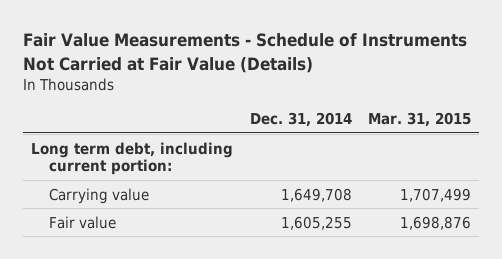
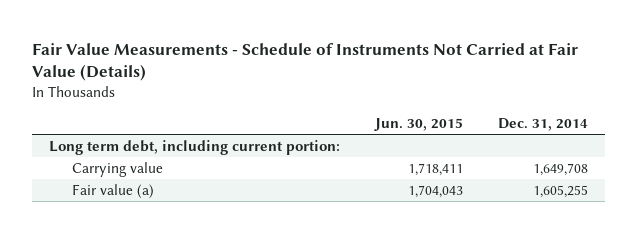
[367,112,471,128] Mar. 31, 2015 -> none
none -> [373,118,463,132] Jun. 30, 2015
[48,215,116,229] Fair value -> [72,183,155,199] Fair value (a)

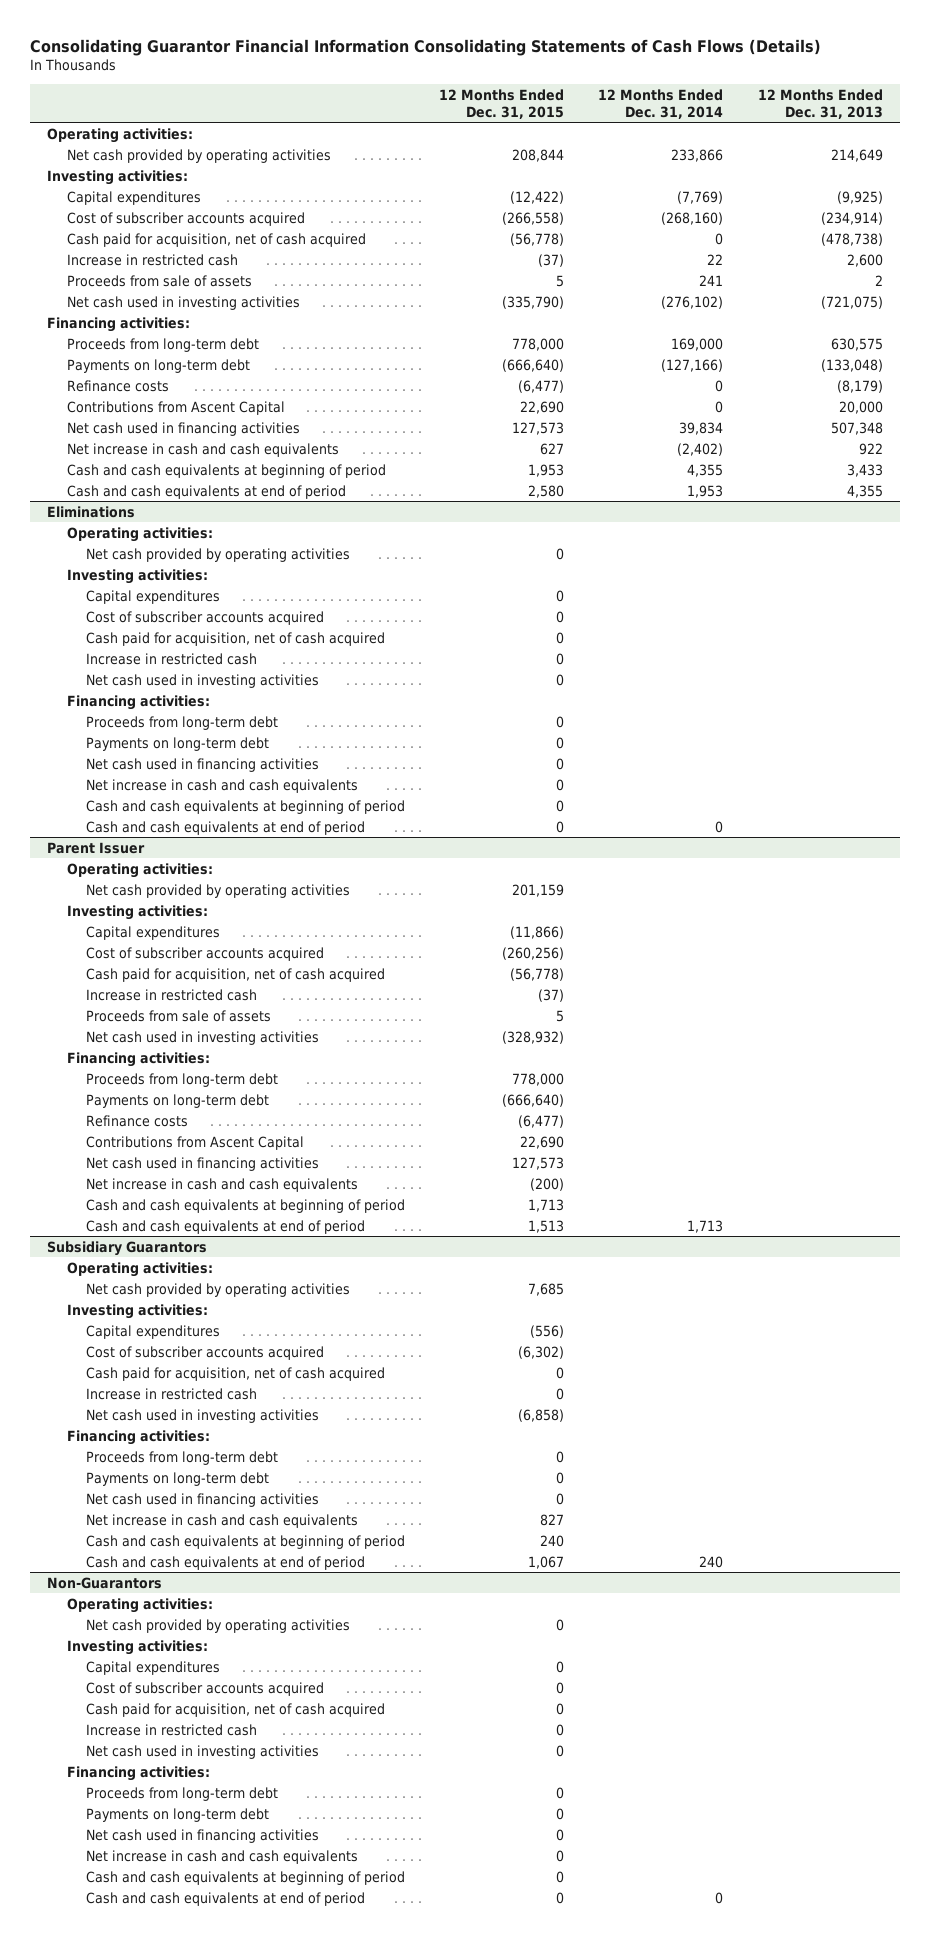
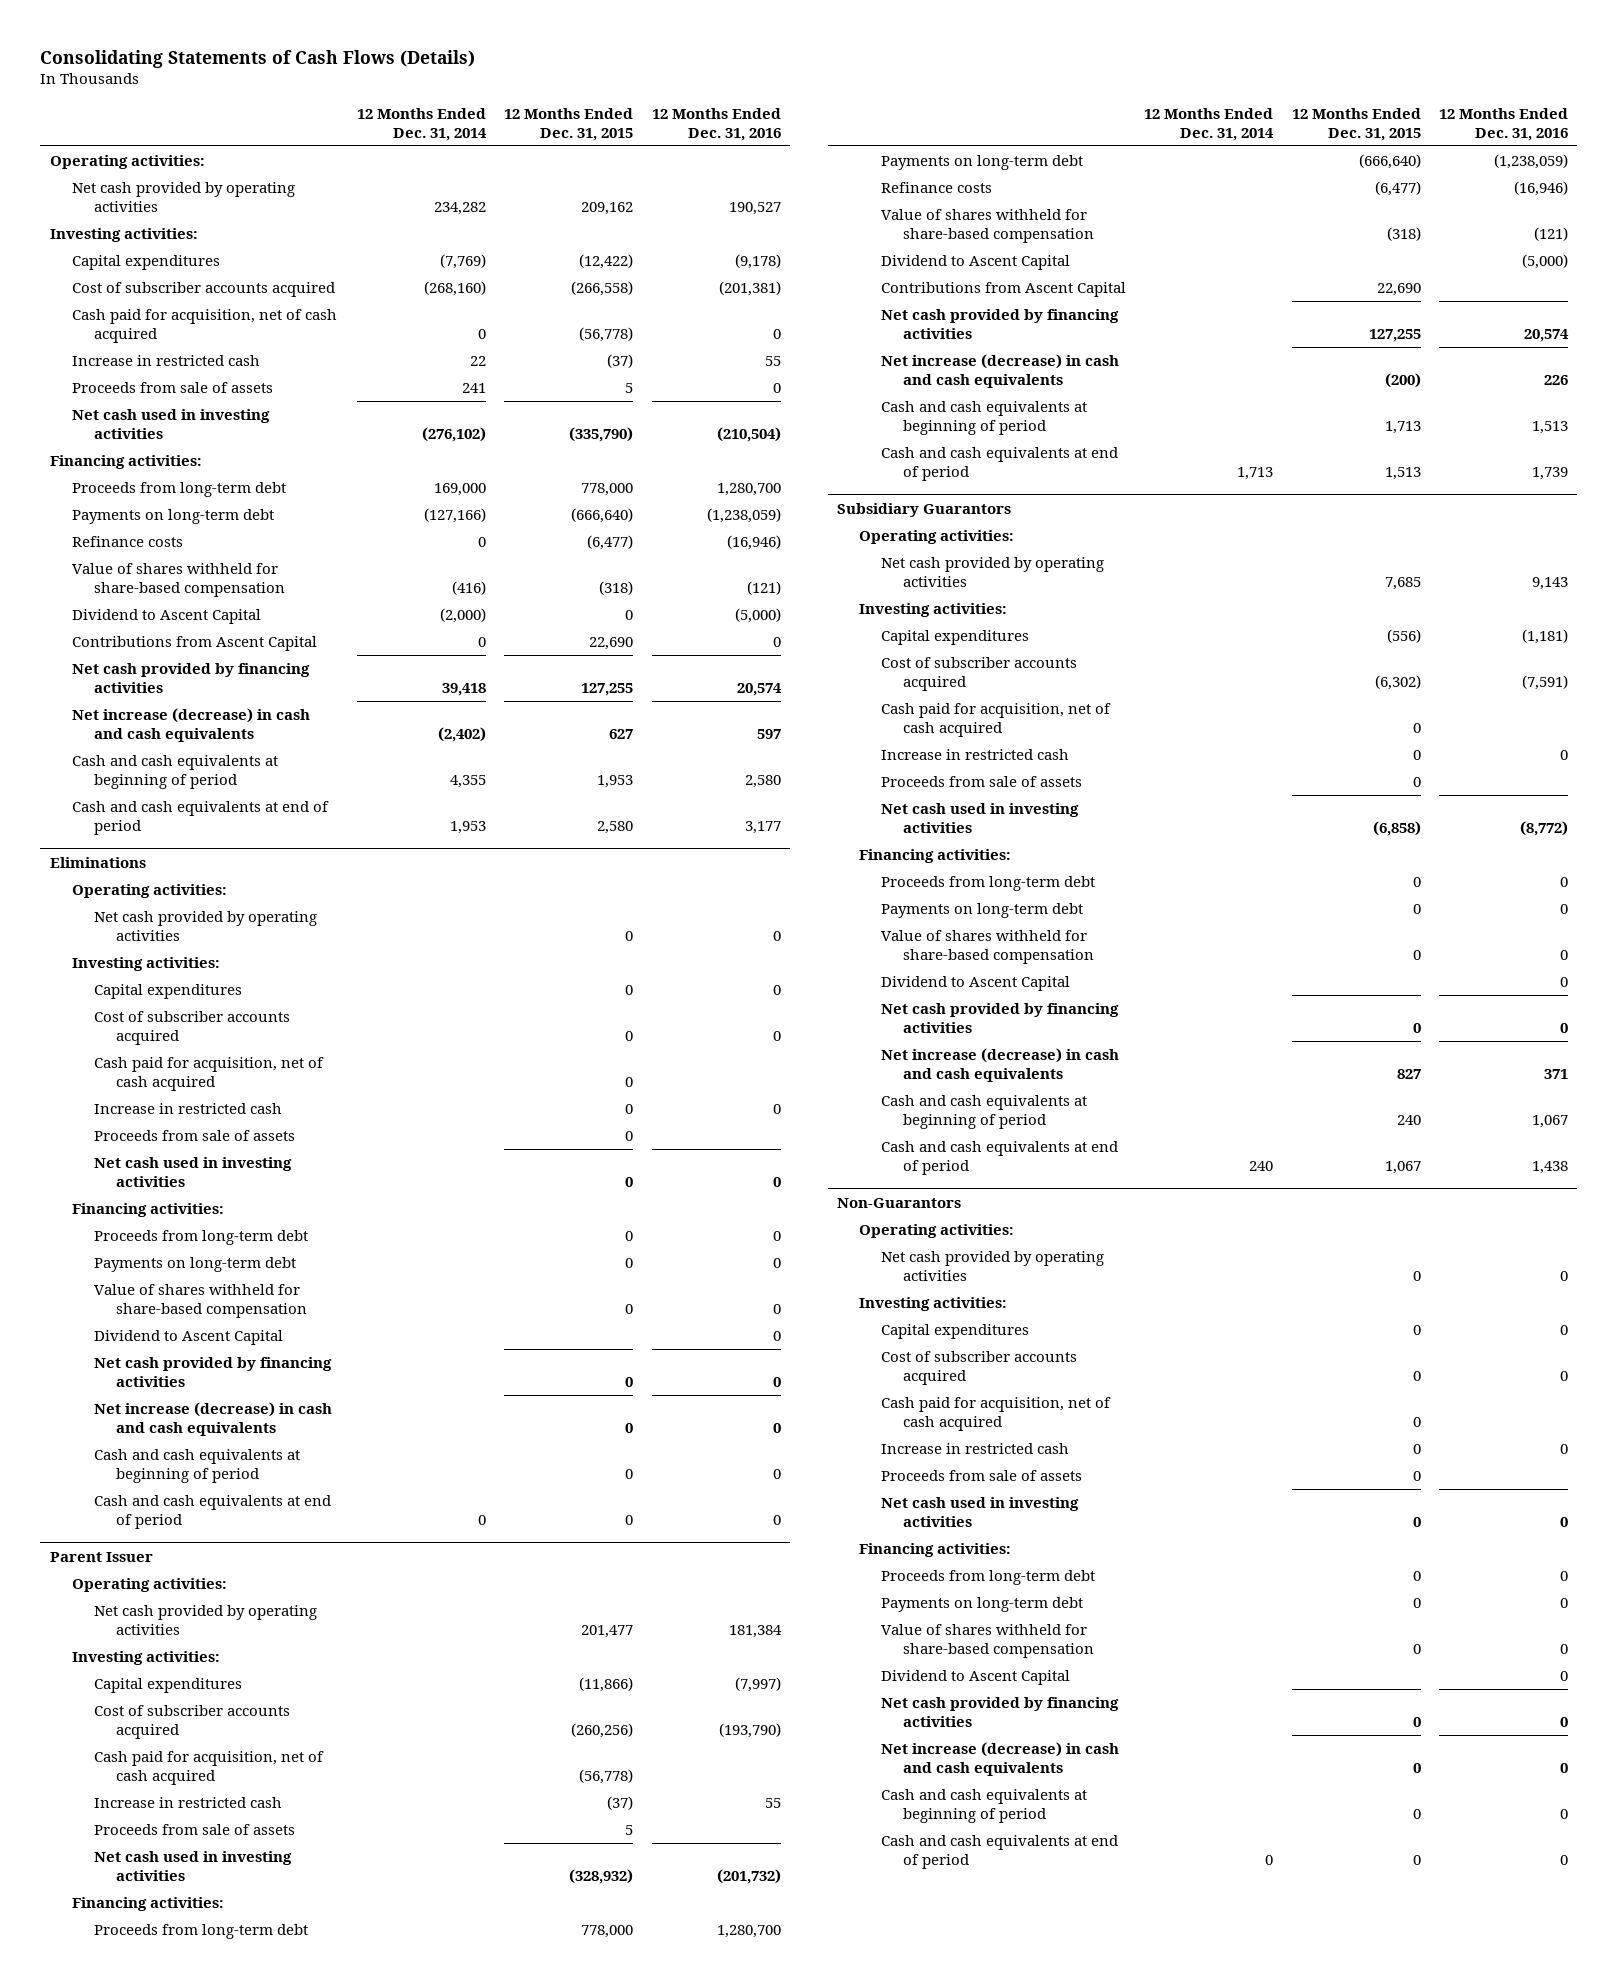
[29,38,821,56] Consolidating Guarantor Financial Information Consolidating Statements of Cash Flows (Details) -> [40,49,476,68] Consolidating Statements of Cash Flows (Details)
[757,89,883,119] 12 Months Ended Dec. 31, 2013 -> none
none -> [651,107,781,141] 12 Months Ended Dec. 31, 2016
[512,148,565,162] 208,844 -> [581,202,634,216] 209,162
[671,148,724,162] 233,866 -> [434,202,487,216] 234,282
none -> [71,563,286,598] Value of shares withheld for share-based compensation
none -> [71,609,261,625] Dividend to Ascent Capital
[66,421,300,436] Net cash used in financing activities -> [71,663,310,694] Net cash provided by financing activities
[512,421,565,435] 127,573 -> [581,683,634,697] 127,255
[679,421,724,435] 39,834 -> [442,683,487,697] 39,418
[66,442,339,457] Net increase in cash and cash equivalents -> [71,708,310,743] Net increase (decrease) in cash and cash equivalents
none -> [94,1130,296,1142] Proceeds from sale of assets
none -> [94,1284,308,1319] Value of shares withheld for share-based compensation
none -> [94,1330,284,1346] Dividend to Ascent Capital
[86,757,320,772] Net cash used in financing activities -> [94,1357,333,1388] Net cash provided by financing activities
[86,778,359,793] Net increase in cash and cash equivalents -> [94,1402,333,1437] Net increase (decrease) in cash and cash equivalents
[512,883,565,897] 201,159 -> [581,1625,634,1639] 201,477
none -> [881,209,1095,244] Value of shares withheld for share-based compensation
none -> [881,255,1071,271] Dividend to Ascent Capital
[86,1156,320,1171] Net cash used in financing activities -> [881,309,1120,340] Net cash provided by financing activities
[512,1156,565,1170] 127,573 -> [1368,329,1421,343] 127,255
[86,1177,359,1192] Net increase in cash and cash equivalents -> [881,354,1120,389] Net increase (decrease) in cash and cash equivalents
none -> [881,776,1083,788] Proceeds from sale of assets
none -> [881,930,1095,965] Value of shares withheld for share-based compensation
none -> [881,976,1071,992] Dividend to Ascent Capital
[86,1492,320,1507] Net cash used in financing activities -> [881,1003,1120,1034] Net cash provided by financing activities
[86,1513,359,1528] Net increase in cash and cash equivalents -> [881,1048,1120,1083] Net increase (decrease) in cash and cash equivalents
none -> [881,1470,1083,1482] Proceeds from sale of assets
none -> [881,1624,1095,1659] Value of shares withheld for share-based compensation
none -> [881,1670,1071,1686] Dividend to Ascent Capital
[86,1828,320,1843] Net cash used in financing activities -> [881,1697,1120,1728] Net cash provided by financing activities
[86,1849,359,1864] Net increase in cash and cash equivalents -> [881,1742,1120,1777] Net increase (decrease) in cash and cash equivalents

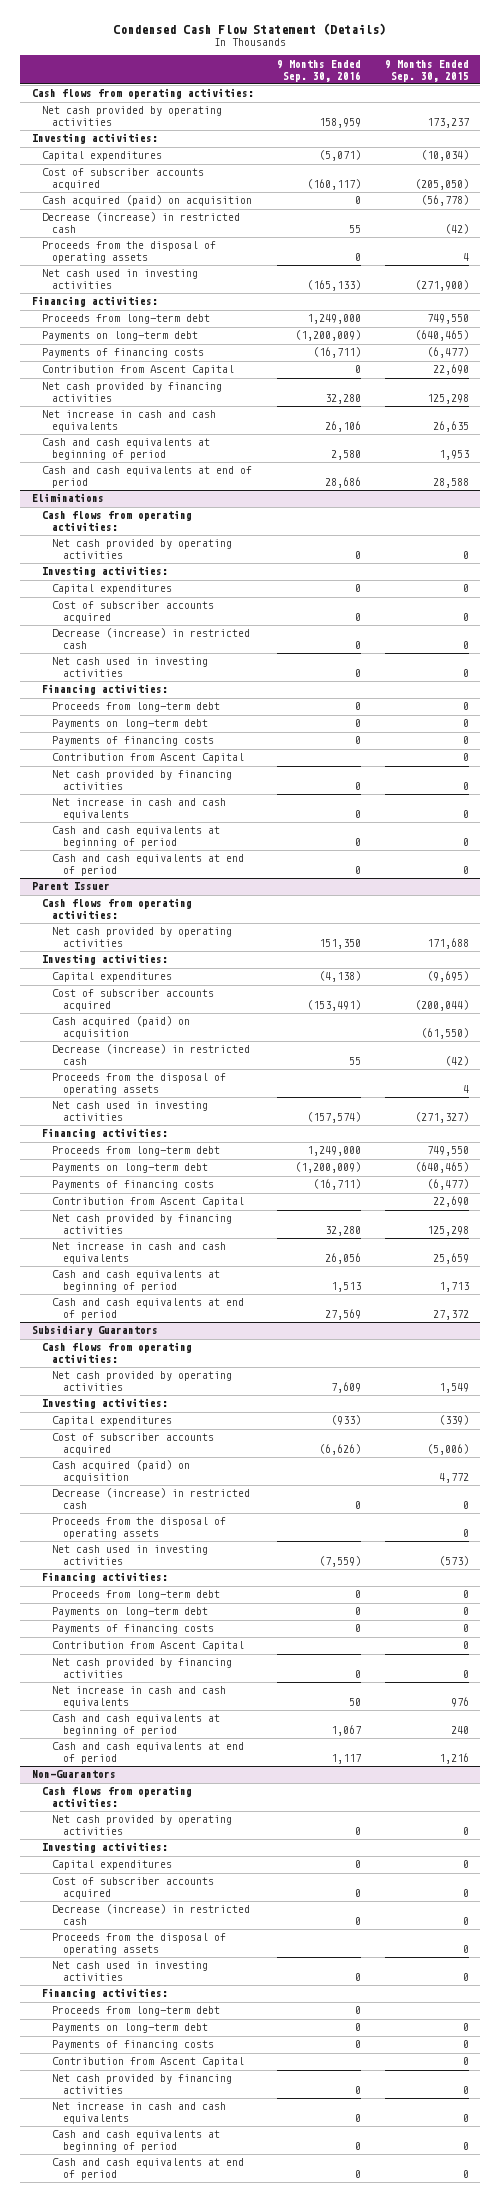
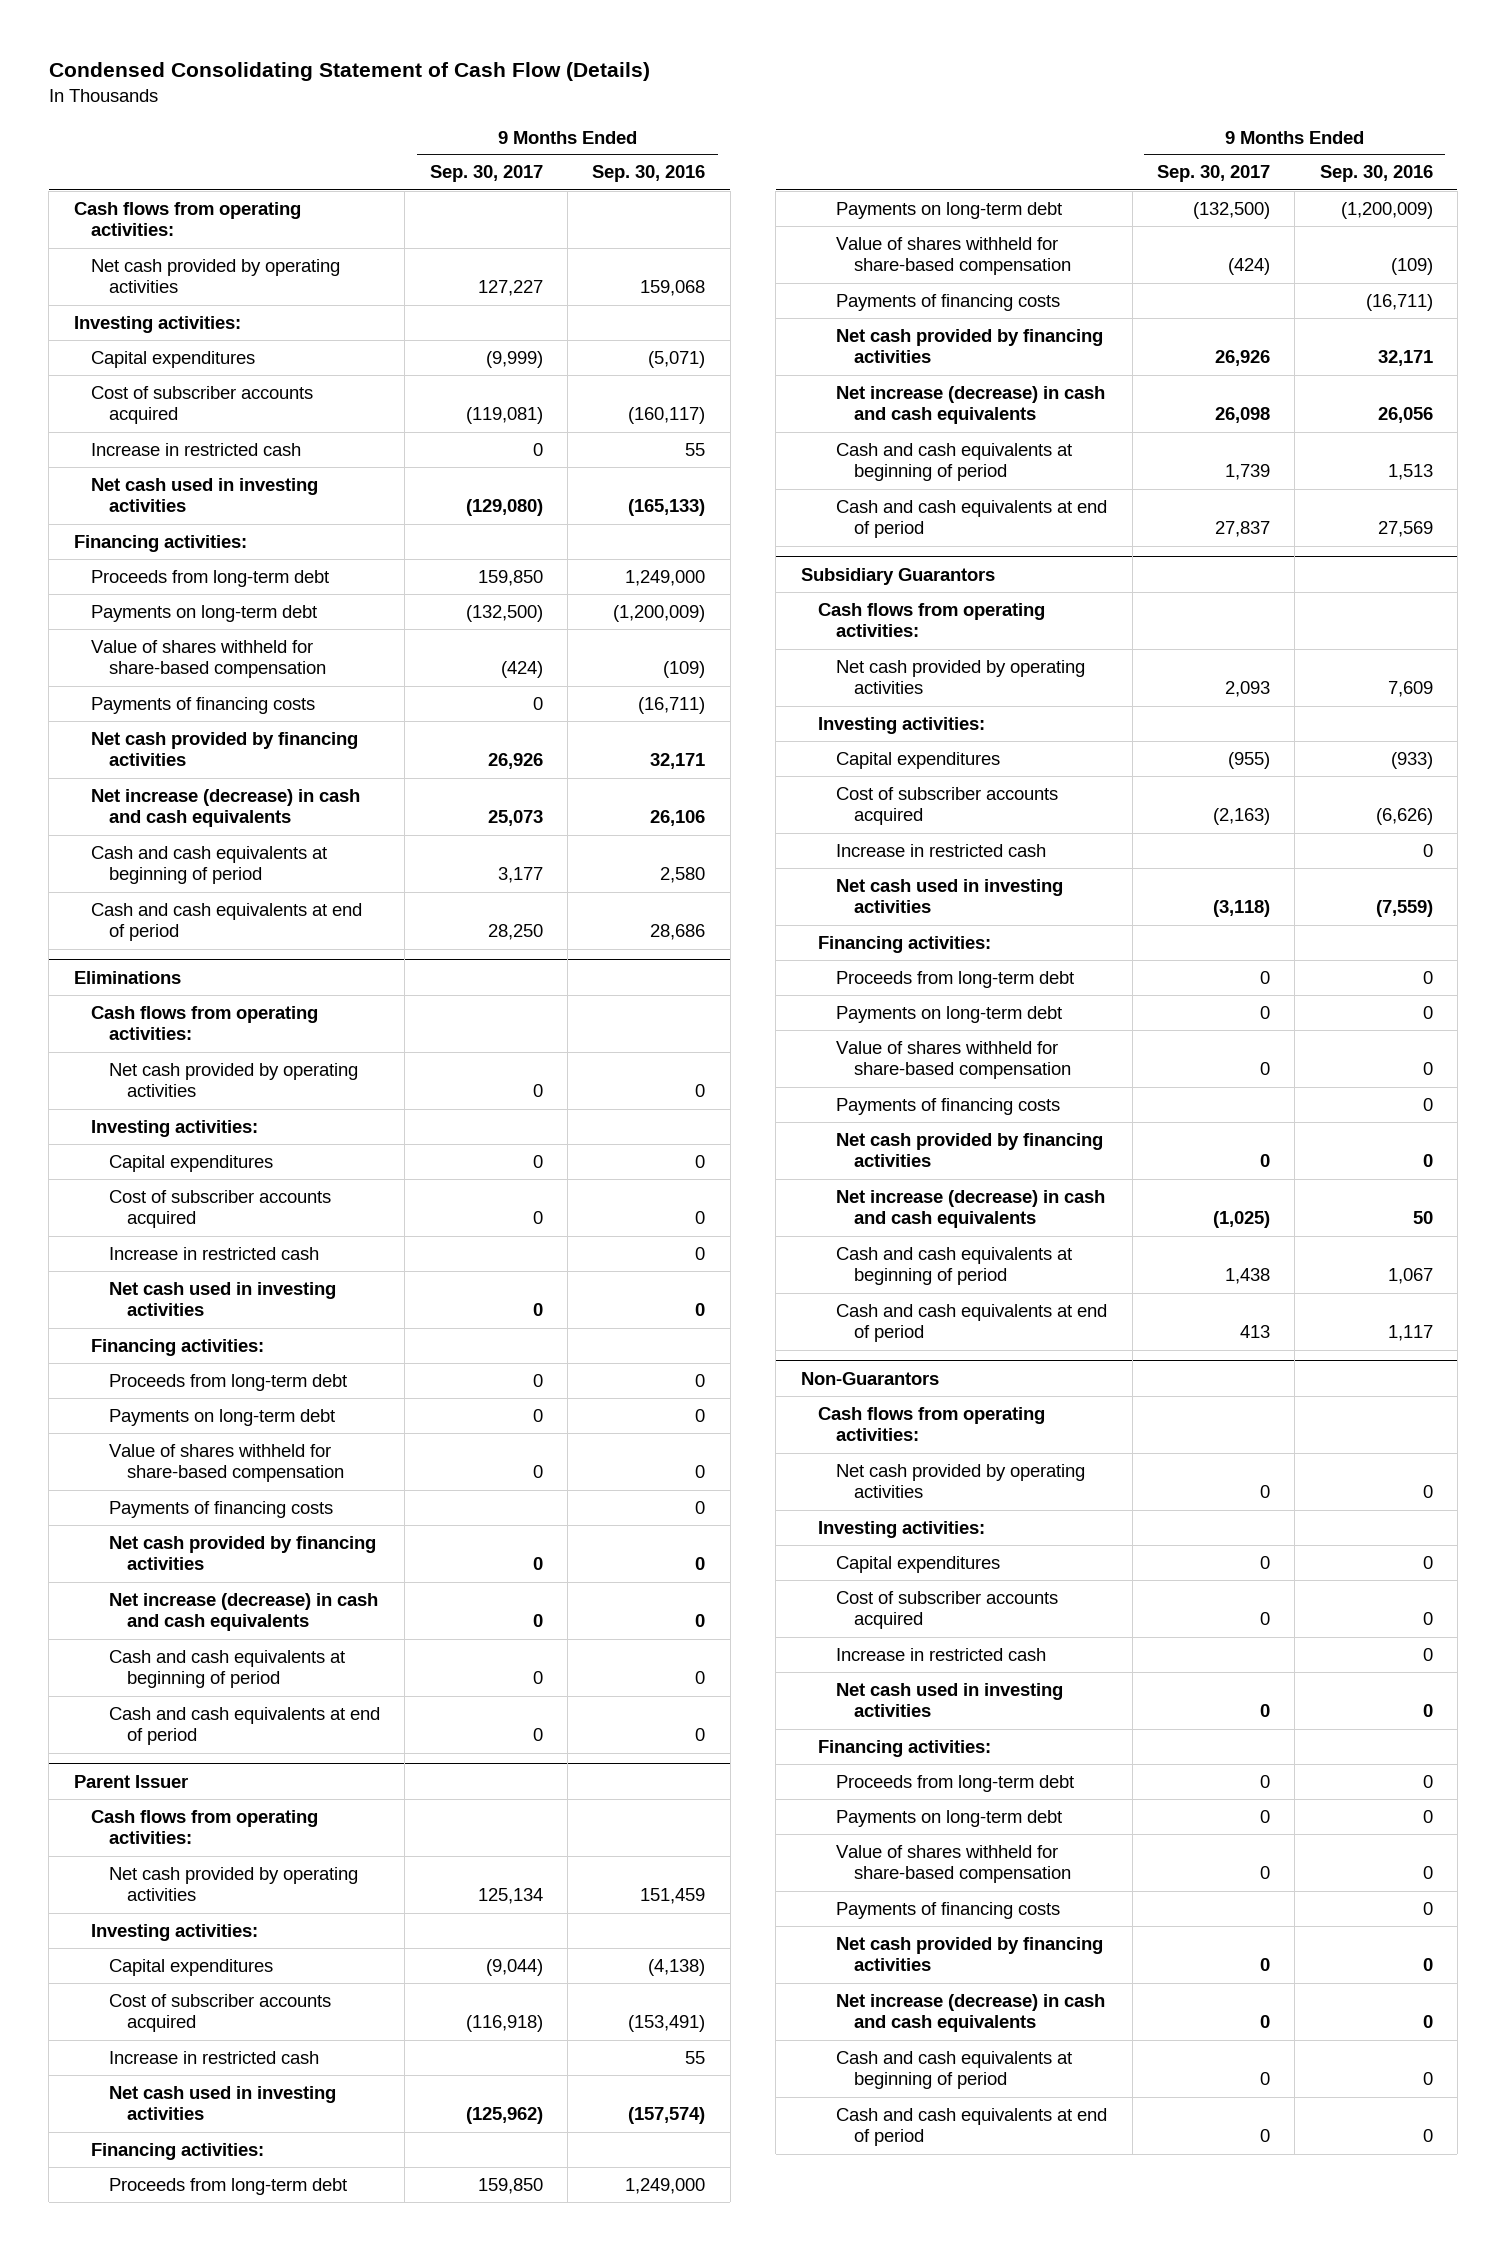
[113,23,387,36] Condensed Cash Flow Statement (Details) -> [48,62,650,82] Condensed Consolidating Statement of Cash Flow (Details)
[384,59,469,82] 9 Months Ended Sep. 30, 2015 -> none
none -> [429,165,543,183] Sep. 30, 2017
[319,118,362,129] 158,959 -> [640,280,706,297] 159,068
[41,195,252,207] Cash acquired (paid) on acquisition -> none
[41,241,216,264] Proceeds from the disposal of operating assets -> none
[41,212,240,234] Decrease (increase) in restricted cash -> [91,442,302,456] Increase in restricted cash
none -> [91,639,326,679] Value of shares withheld for share-based compensation
[41,365,234,376] Contribution from Ascent Capital -> none
[325,394,362,405] 32,280 -> [650,753,706,770] 32,171
[41,410,216,433] Net increase in cash and cash equivalents -> [91,788,361,828] Net increase (decrease) in cash and cash equivalents
[52,628,251,650] Decrease (increase) in restricted cash -> [108,1246,319,1260] Increase in restricted cash
none -> [108,1443,344,1483] Value of shares withheld for share-based compensation
[52,753,245,764] Contribution from Ascent Capital -> none
[52,798,227,821] Net increase in cash and cash equivalents -> [108,1592,378,1632] Net increase (decrease) in cash and cash equivalents
[319,939,362,950] 151,350 -> [640,1888,706,1905] 151,459
[52,1016,191,1040] Cash acquired (paid) on acquisition -> none
[52,1073,227,1096] Proceeds from the disposal of operating assets -> none
[52,1044,251,1066] Decrease (increase) in restricted cash -> [108,2050,319,2064] Increase in restricted cash
none -> [836,236,1071,276] Value of shares withheld for share-based compensation
[52,1197,245,1208] Contribution from Ascent Capital -> none
[325,1226,362,1237] 32,280 -> [1377,350,1433,367] 32,171
[52,1242,227,1265] Net increase in cash and cash equivalents -> [836,385,1106,425] Net increase (decrease) in cash and cash equivalents
[52,1460,191,1484] Cash acquired (paid) on acquisition -> none
[52,1517,227,1540] Proceeds from the disposal of operating assets -> none
[52,1488,251,1510] Decrease (increase) in restricted cash -> [836,843,1047,857] Increase in restricted cash
none -> [836,1040,1071,1080] Value of shares withheld for share-based compensation
[52,1641,245,1652] Contribution from Ascent Capital -> none
[52,1686,227,1709] Net increase in cash and cash equivalents -> [836,1189,1106,1229] Net increase (decrease) in cash and cash equivalents
[52,1933,227,1956] Proceeds from the disposal of operating assets -> none
[52,1904,251,1926] Decrease (increase) in restricted cash -> [836,1647,1047,1661] Increase in restricted cash
none -> [836,1844,1071,1884] Value of shares withheld for share-based compensation
[52,2057,245,2068] Contribution from Ascent Capital -> none
[52,2102,227,2125] Net increase in cash and cash equivalents -> [836,1993,1106,2033] Net increase (decrease) in cash and cash equivalents

